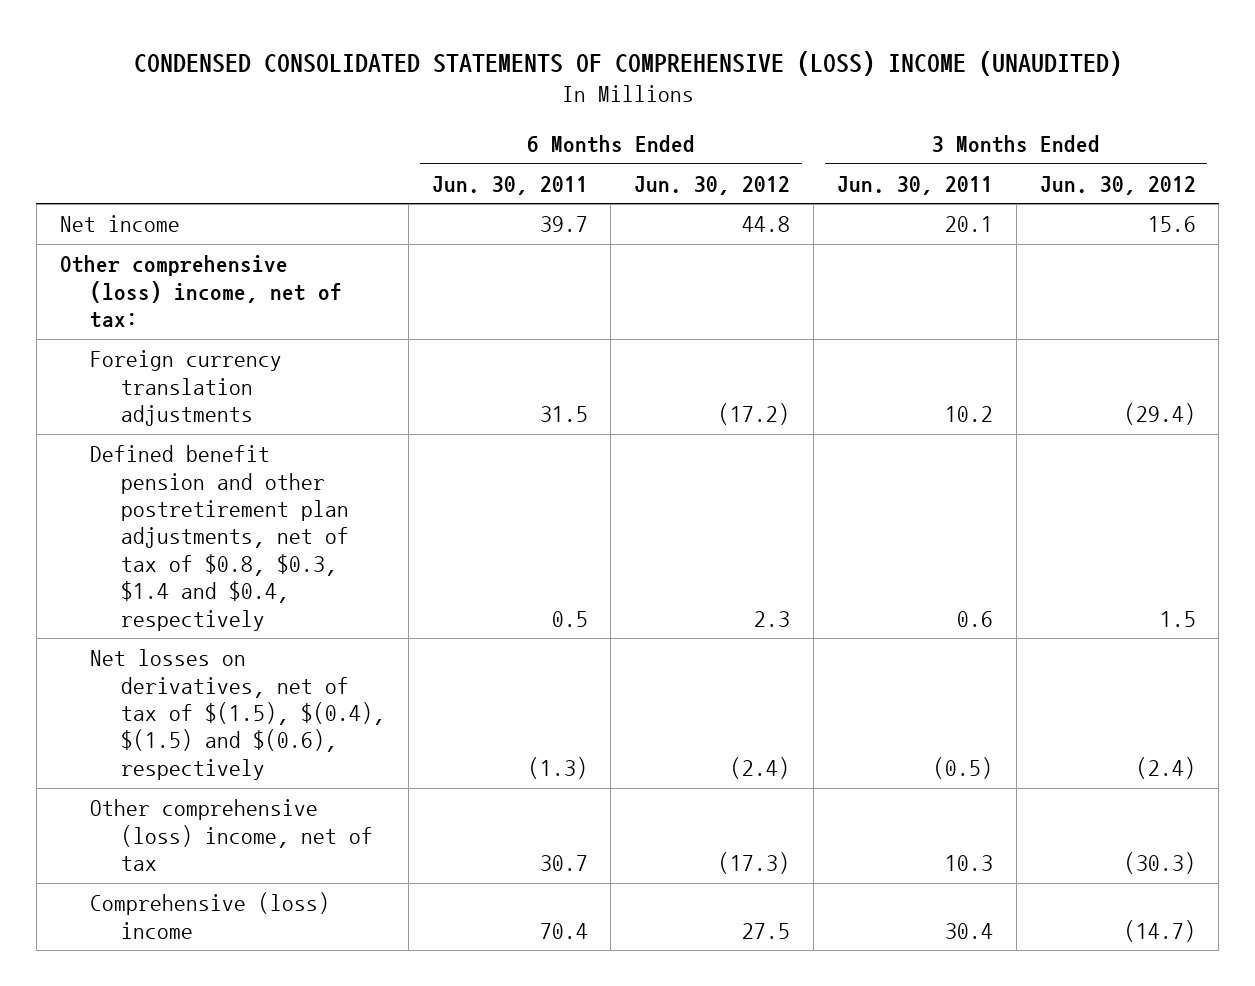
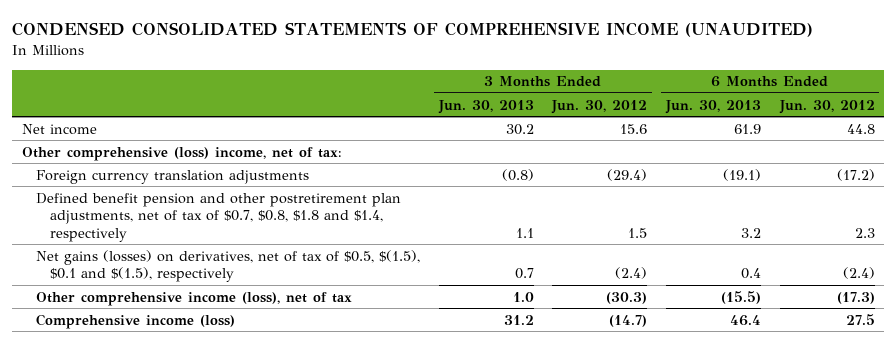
[133,51,1122,77] CONDENSED CONSOLIDATED STATEMENTS OF COMPREHENSIVE (LOSS) INCOME (UNAUDITED) -> [12,22,814,38] CONDENSED CONSOLIDATED STATEMENTS OF COMPREHENSIVE INCOME (UNAUDITED)
[431,175,588,195] Jun. 30, 2011 -> none
[836,175,993,195] Jun. 30, 2011 -> none
none -> [437,99,534,114] Jun. 30, 2013
none -> [665,99,762,114] Jun. 30, 2013
[90,445,349,631] Defined benefit pension and other postretirement plan adjustments, net of tax of $0.8, $0.3, $1.4 and $0.4, respectively -> [35,192,401,242] Defined benefit pension and other postretirement plan adjustments, net of tax of $0.7, $0.8, $1.8 and $1.4, respectively
[90,649,385,780] Net losses on derivatives, net of tax of $(1.5), $(0.4), $(1.5) and $(0.6), respectively -> [35,249,420,283] Net gains (losses) on derivatives, net of tax of $0.5, $(1.5), $0.1 and $(1.5), respectively
[90,799,373,871] Other comprehensive (loss) income, net of tax -> [35,291,352,306] Other comprehensive income (loss), net of tax
[90,892,331,939] Comprehensive (loss) income -> [35,313,235,329] Comprehensive income (loss)

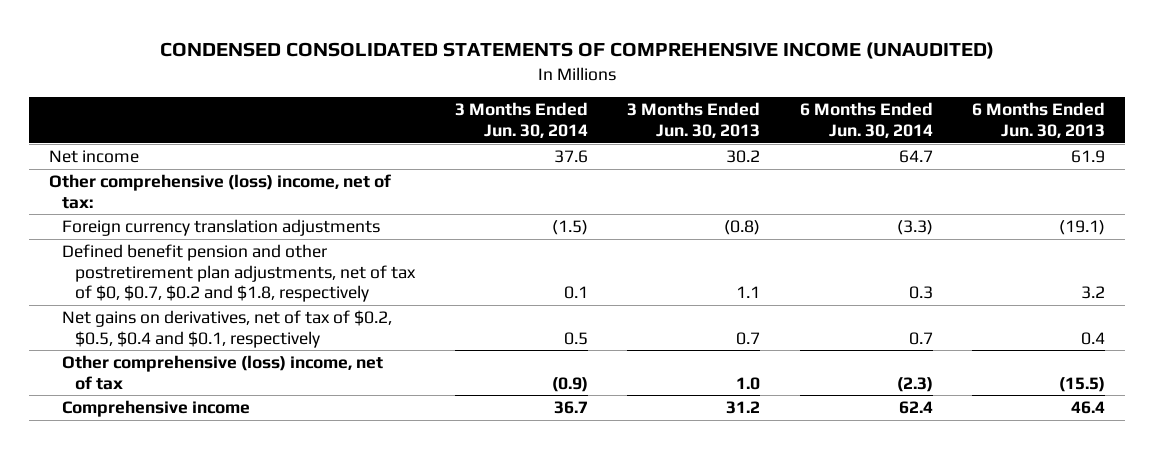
[551,99,648,114] Jun. 30, 2012 -> none
[778,99,875,114] Jun. 30, 2012 -> none
none -> [454,102,588,138] 3 Months Ended Jun. 30, 2014
none -> [799,102,933,138] 6 Months Ended Jun. 30, 2014
[35,192,401,242] Defined benefit pension and other postretirement plan adjustments, net of tax of $0.7, $0.8, $1.8 and $1.4, respectively -> [62,244,417,303] Defined benefit pension and other postretirement plan adjustments, net of tax of $0, $0.7, $0.2 and $1.8, respectively
[35,249,420,283] Net gains (losses) on derivatives, net of tax of $0.5, $(1.5), $0.1 and $(1.5), respectively -> [62,310,393,348] Net gains on derivatives, net of tax of $0.2, $0.5, $0.4 and $0.1, respectively
[35,291,352,306] Other comprehensive income (loss), net of tax -> [62,355,384,390] Other comprehensive (loss) income, net of tax
[35,313,235,329] Comprehensive income (loss) -> [62,400,251,418] Comprehensive income

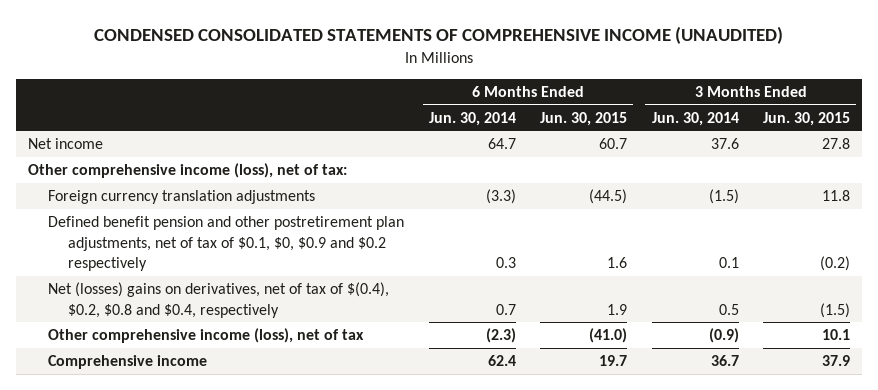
[627,102,761,138] 3 Months Ended Jun. 30, 2013 -> none
[972,102,1106,138] 6 Months Ended Jun. 30, 2013 -> none
none -> [540,111,628,126] Jun. 30, 2015
none -> [762,111,850,126] Jun. 30, 2015
[48,174,391,209] Other comprehensive (loss) income, net of tax: -> [28,163,348,179] Other comprehensive income (loss), net of tax:
[62,244,417,303] Defined benefit pension and other postretirement plan adjustments, net of tax of $0, $0.7, $0.2 and $1.8, respectively -> [48,216,405,272] Defined benefit pension and other postretirement plan adjustments, net of tax of $0.1, $0, $0.9 and $0.2 respectively
[62,310,393,348] Net gains on derivatives, net of tax of $0.2, $0.5, $0.4 and $0.1, respectively -> [48,282,390,318] Net (losses) gains on derivatives, net of tax of $(0.4), $0.2, $0.8 and $0.4, respectively
[62,355,384,390] Other comprehensive (loss) income, net of tax -> [48,328,365,344] Other comprehensive income (loss), net of tax

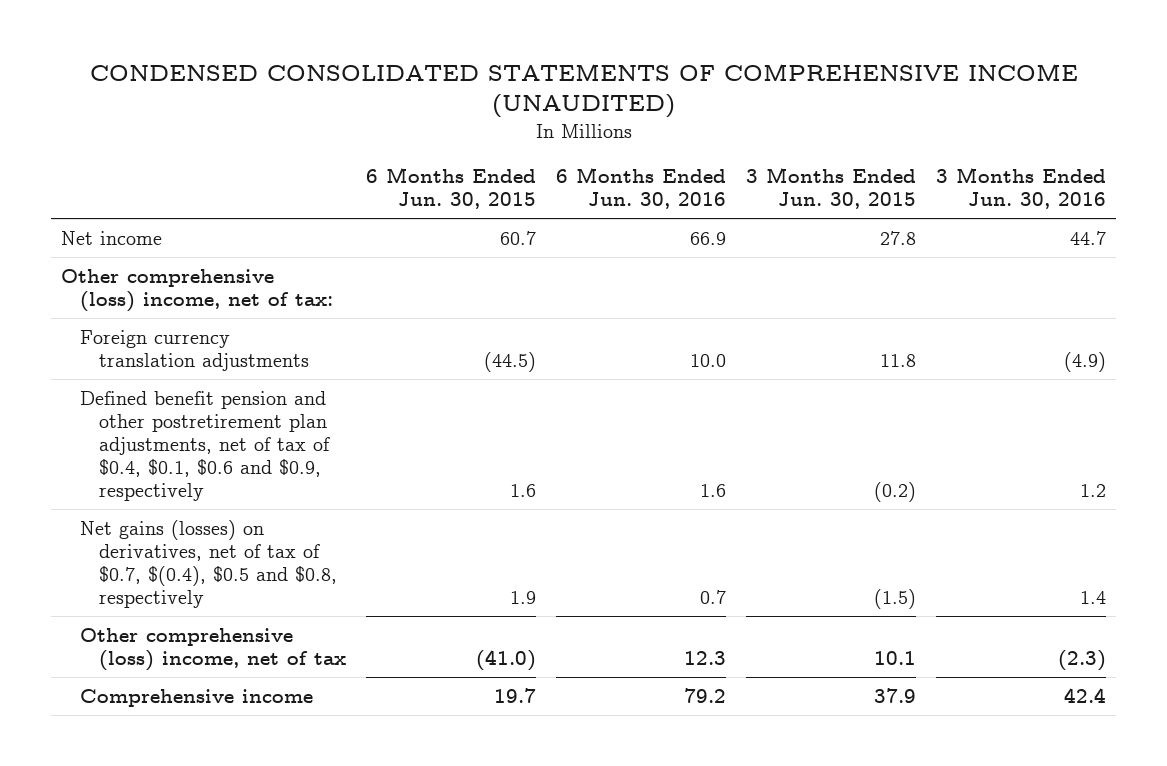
[428,111,516,126] Jun. 30, 2014 -> none
[651,111,739,126] Jun. 30, 2014 -> none
none -> [556,166,727,209] 6 Months Ended Jun. 30, 2016
none -> [936,166,1107,209] 3 Months Ended Jun. 30, 2016
[28,163,348,179] Other comprehensive income (loss), net of tax: -> [60,268,334,312] Other comprehensive (loss) income, net of tax:
[48,216,405,272] Defined benefit pension and other postretirement plan adjustments, net of tax of $0.1, $0, $0.9 and $0.2 respectively -> [80,390,331,501] Defined benefit pension and other postretirement plan adjustments, net of tax of $0.4, $0.1, $0.6 and $0.9, respectively
[48,282,390,318] Net (losses) gains on derivatives, net of tax of $(0.4), $0.2, $0.8 and $0.4, respectively -> [80,519,338,608] Net gains (losses) on derivatives, net of tax of $0.7, $(0.4), $0.5 and $0.8, respectively
[48,328,365,344] Other comprehensive income (loss), net of tax -> [80,627,347,671] Other comprehensive (loss) income, net of tax

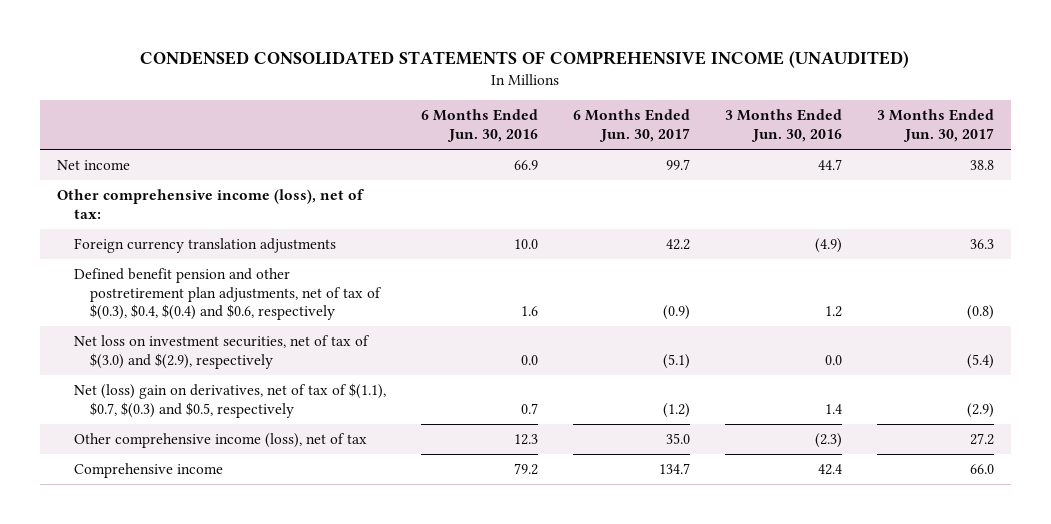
[366,166,537,209] 6 Months Ended Jun. 30, 2015 -> none
[746,166,917,209] 3 Months Ended Jun. 30, 2015 -> none
none -> [572,109,690,142] 6 Months Ended Jun. 30, 2017
none -> [876,109,994,142] 3 Months Ended Jun. 30, 2017
[60,268,334,312] Other comprehensive (loss) income, net of tax: -> [57,189,365,219] Other comprehensive income (loss), net of tax:
[80,390,331,501] Defined benefit pension and other postretirement plan adjustments, net of tax of $0.4, $0.1, $0.6 and $0.9, respectively -> [73,268,383,321] Defined benefit pension and other postretirement plan adjustments, net of tax of $(0.3), $0.4, $(0.4) and $0.6, respectively
none -> [73,335,370,369] Net loss on investment securities, net of tax of $(3.0) and $(2.9), respectively
[80,519,338,608] Net gains (losses) on derivatives, net of tax of $0.7, $(0.4), $0.5 and $0.8, respectively -> [73,383,386,418] Net (loss) gain on derivatives, net of tax of $(1.1), $0.7, $(0.3) and $0.5, respectively
[80,627,347,671] Other comprehensive (loss) income, net of tax -> [73,433,367,449] Other comprehensive income (loss), net of tax

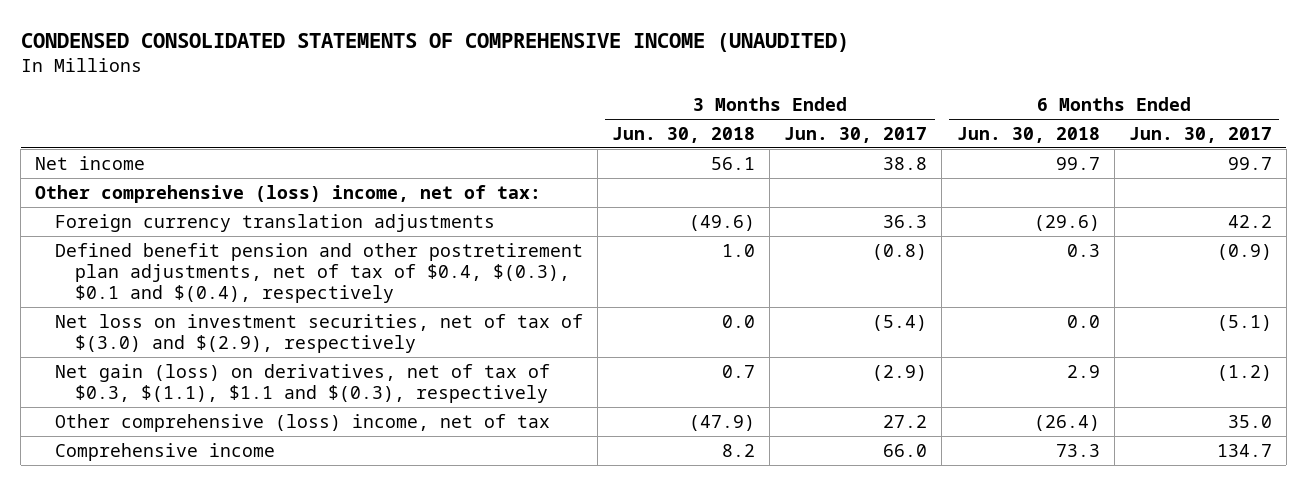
[420,109,538,142] 6 Months Ended Jun. 30, 2016 -> none
[724,109,842,142] 3 Months Ended Jun. 30, 2016 -> none
none -> [612,126,756,143] Jun. 30, 2018
none -> [956,126,1100,143] Jun. 30, 2018
[57,189,365,219] Other comprehensive income (loss), net of tax: -> [35,184,542,203] Other comprehensive (loss) income, net of tax:
[73,268,383,321] Defined benefit pension and other postretirement plan adjustments, net of tax of $(0.3), $0.4, $(0.4) and $0.6, respectively -> [55,242,584,303] Defined benefit pension and other postretirement plan adjustments, net of tax of $0.4, $(0.3), $0.1 and $(0.4), respectively
[73,383,386,418] Net (loss) gain on derivatives, net of tax of $(1.1), $0.7, $(0.3) and $0.5, respectively -> [55,363,551,403] Net gain (loss) on derivatives, net of tax of $0.3, $(1.1), $1.1 and $(0.3), respectively
[73,433,367,449] Other comprehensive income (loss), net of tax -> [55,413,551,432] Other comprehensive (loss) income, net of tax

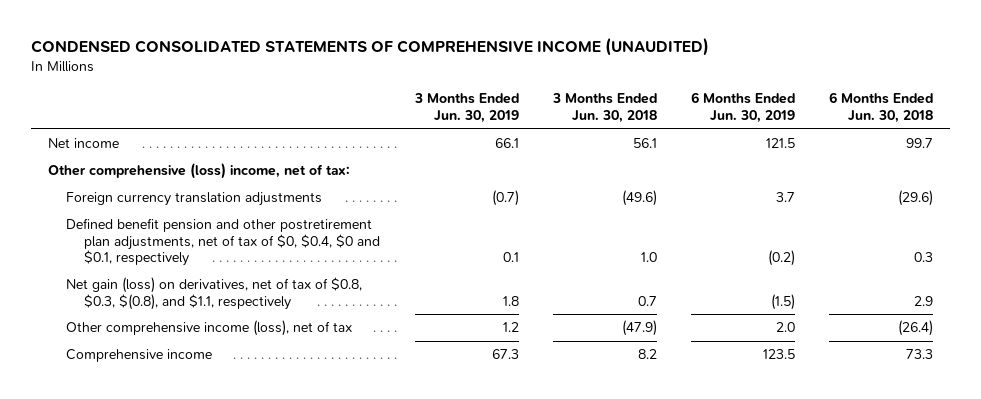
[784,126,928,143] Jun. 30, 2017 -> none
[1128,126,1272,143] Jun. 30, 2017 -> none
none -> [413,93,519,124] 3 Months Ended Jun. 30, 2019
none -> [690,92,795,124] 6 Months Ended Jun. 30, 2019
[55,313,584,353] Net loss on investment securities, net of tax of $(3.0) and $(2.9), respectively -> none
[55,242,584,303] Defined benefit pension and other postretirement plan adjustments, net of tax of $0.4, $(0.3), $0.1 and $(0.4), respectively -> [66,218,381,267] Defined benefit pension and other postretirement plan adjustments, net of tax of $0, $0.4, $0 and $0.1, respectively
[55,363,551,403] Net gain (loss) on derivatives, net of tax of $0.3, $(1.1), $1.1 and $(0.3), respectively -> [66,277,363,310] Net gain (loss) on derivatives, net of tax of $0.8, $0.3, $(0.8), and $1.1, respectively
[55,413,551,432] Other comprehensive (loss) income, net of tax -> [66,320,353,337] Other comprehensive income (loss), net of tax

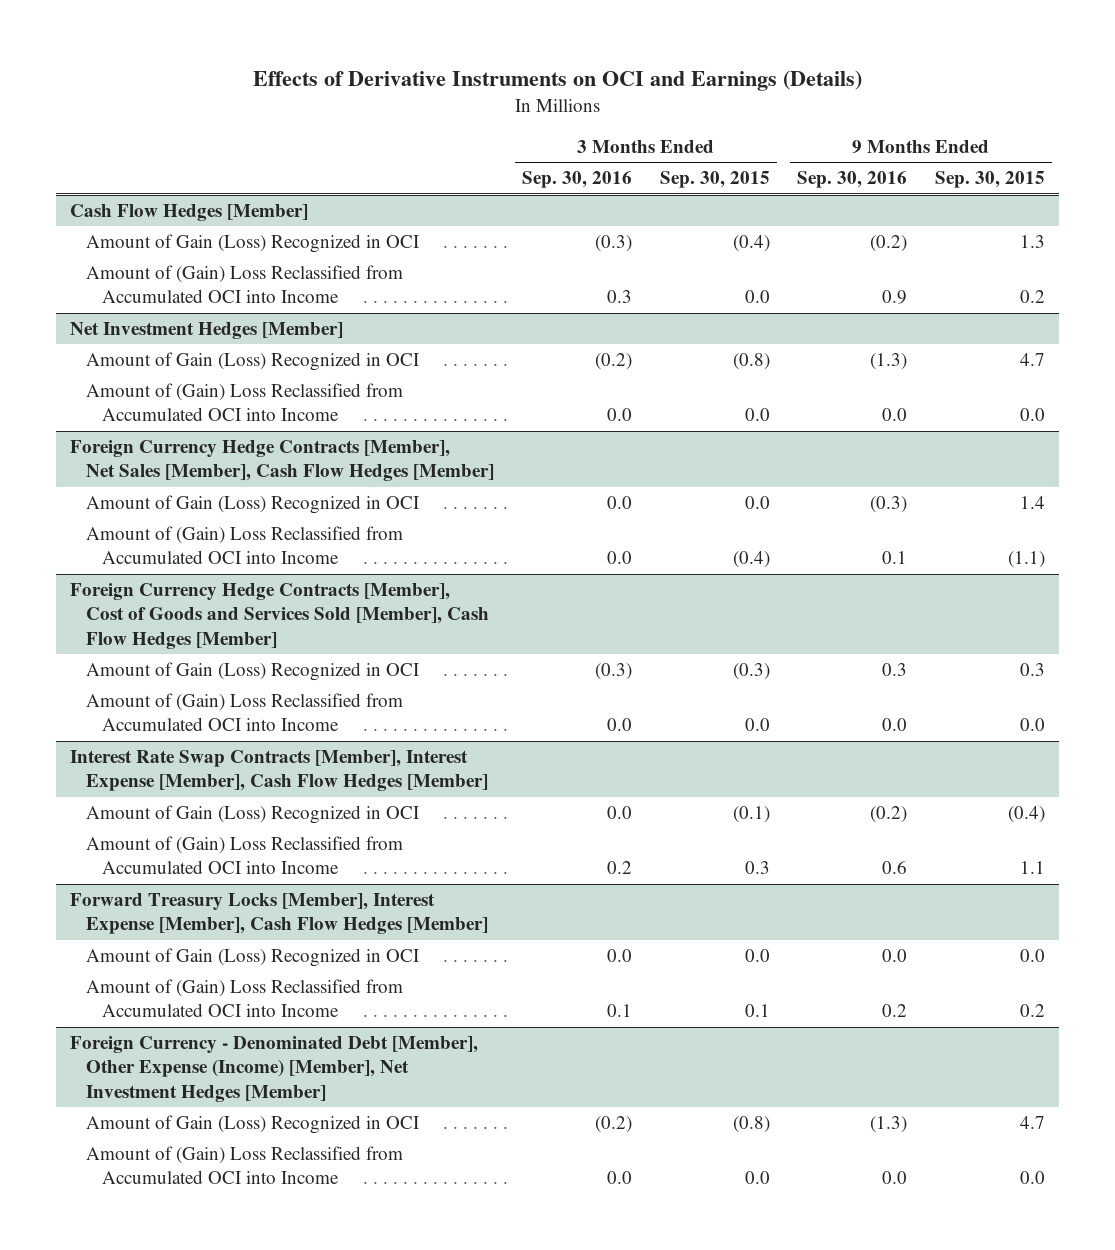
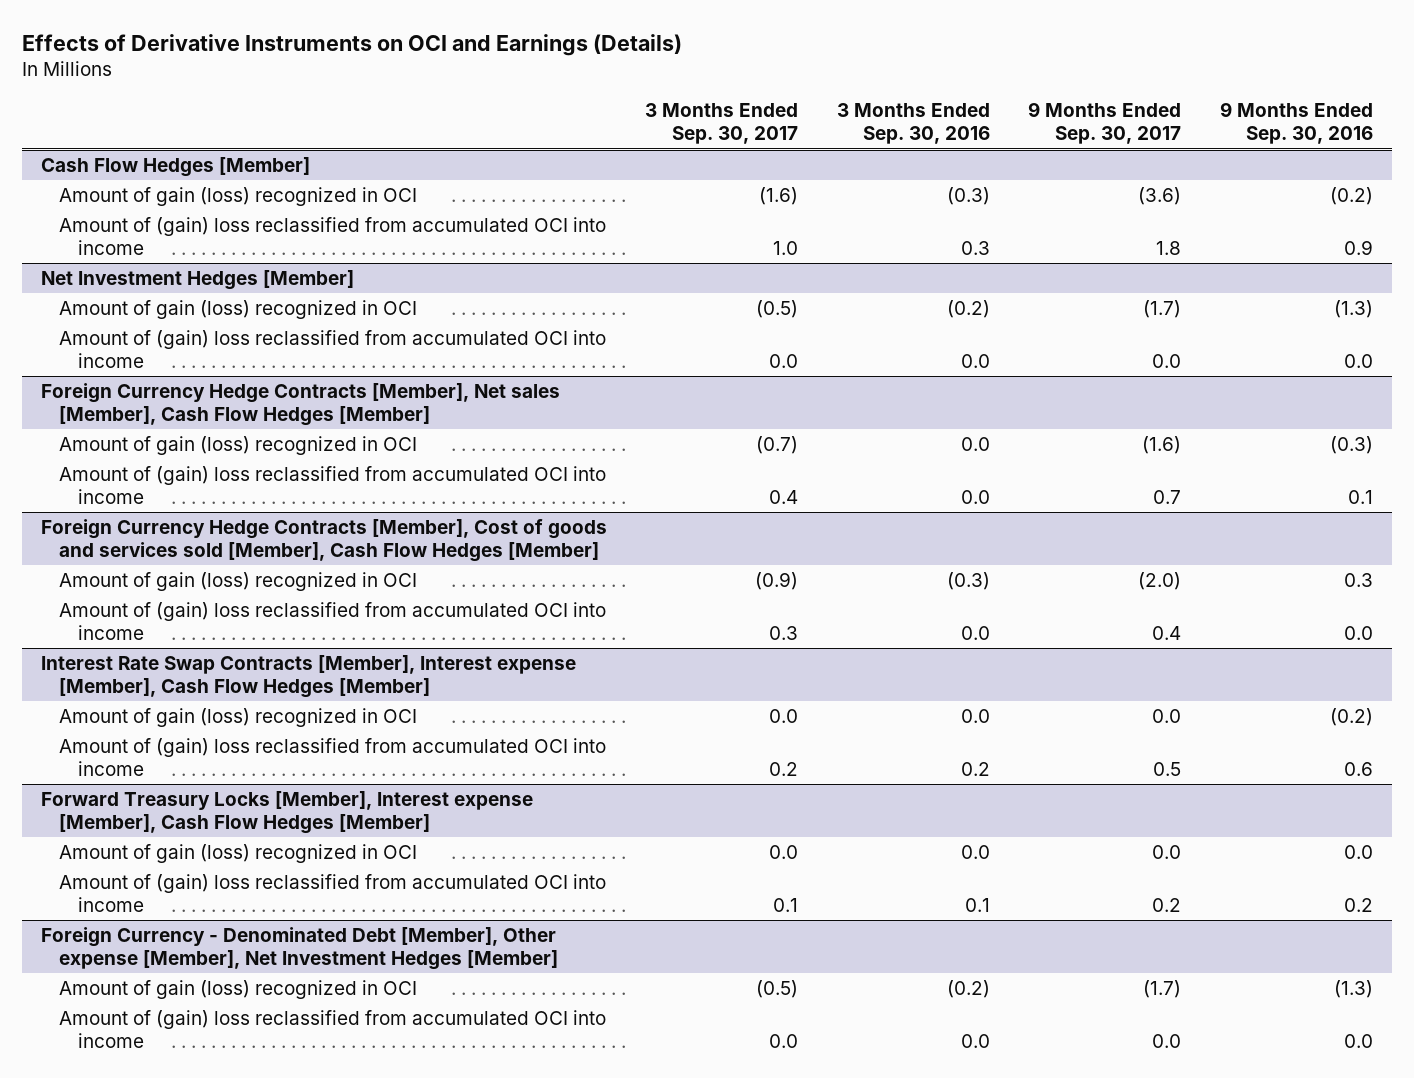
[659,171,770,189] Sep. 30, 2015 -> none
[935,171,1046,189] Sep. 30, 2015 -> none
none -> [645,103,799,145] 3 Months Ended Sep. 30, 2017
none -> [1028,102,1182,145] 9 Months Ended Sep. 30, 2017
[85,233,419,253] Amount of Gain (Loss) Recognized in OCI -> [59,186,418,206] Amount of gain (loss) recognized in OCI
[85,264,403,304] Amount of (Gain) Loss Reclassified from Accumulated OCI into Income -> [59,216,607,256] Amount of (gain) loss reclassified from accumulated OCI into income
[85,351,419,371] Amount of Gain (Loss) Recognized in OCI -> [59,299,418,319] Amount of gain (loss) recognized in OCI
[85,382,403,422] Amount of (Gain) Loss Reclassified from Accumulated OCI into Income -> [59,329,607,369] Amount of (gain) loss reclassified from accumulated OCI into income
[70,439,494,482] Foreign Currency Hedge Contracts [Member], Net Sales [Member], Cash Flow Hedges [Member] -> [41,382,561,427] Foreign Currency Hedge Contracts [Member], Net sales [Member], Cash Flow Hedges [Member]
[85,494,419,514] Amount of Gain (Loss) Recognized in OCI -> [59,435,418,455] Amount of gain (loss) recognized in OCI
[85,525,403,565] Amount of (Gain) Loss Reclassified from Accumulated OCI into Income -> [59,465,607,505] Amount of (gain) loss reclassified from accumulated OCI into income
[70,582,489,649] Foreign Currency Hedge Contracts [Member], Cost of Goods and Services Sold [Member], Cash Flow Hedges [Member] -> [41,518,608,563] Foreign Currency Hedge Contracts [Member], Cost of goods and services sold [Member], Cash Flow Hedges [Member]
[85,661,419,681] Amount of Gain (Loss) Recognized in OCI -> [59,571,418,591] Amount of gain (loss) recognized in OCI
[85,692,403,732] Amount of (Gain) Loss Reclassified from Accumulated OCI into Income -> [59,601,607,641] Amount of (gain) loss reclassified from accumulated OCI into income
[70,749,488,792] Interest Rate Swap Contracts [Member], Interest Expense [Member], Cash Flow Hedges [Member] -> [41,654,577,699] Interest Rate Swap Contracts [Member], Interest expense [Member], Cash Flow Hedges [Member]
[85,804,419,824] Amount of Gain (Loss) Recognized in OCI -> [59,707,418,727] Amount of gain (loss) recognized in OCI
[85,835,403,875] Amount of (Gain) Loss Reclassified from Accumulated OCI into Income -> [59,737,607,777] Amount of (gain) loss reclassified from accumulated OCI into income
[70,892,488,935] Forward Treasury Locks [Member], Interest Expense [Member], Cash Flow Hedges [Member] -> [41,790,534,835] Forward Treasury Locks [Member], Interest expense [Member], Cash Flow Hedges [Member]
[85,947,419,967] Amount of Gain (Loss) Recognized in OCI -> [59,843,418,863] Amount of gain (loss) recognized in OCI
[85,978,403,1018] Amount of (Gain) Loss Reclassified from Accumulated OCI into Income -> [59,873,607,913] Amount of (gain) loss reclassified from accumulated OCI into income
[70,1035,479,1102] Foreign Currency - Denominated Debt [Member], Other Expense (Income) [Member], Net Investment Hedges [Member] -> [41,926,559,971] Foreign Currency - Denominated Debt [Member], Other expense [Member], Net Investment Hedges [Member]
[85,1114,419,1134] Amount of Gain (Loss) Recognized in OCI -> [59,979,418,999] Amount of gain (loss) recognized in OCI
[85,1145,403,1185] Amount of (Gain) Loss Reclassified from Accumulated OCI into Income -> [59,1009,607,1049] Amount of (gain) loss reclassified from accumulated OCI into income

